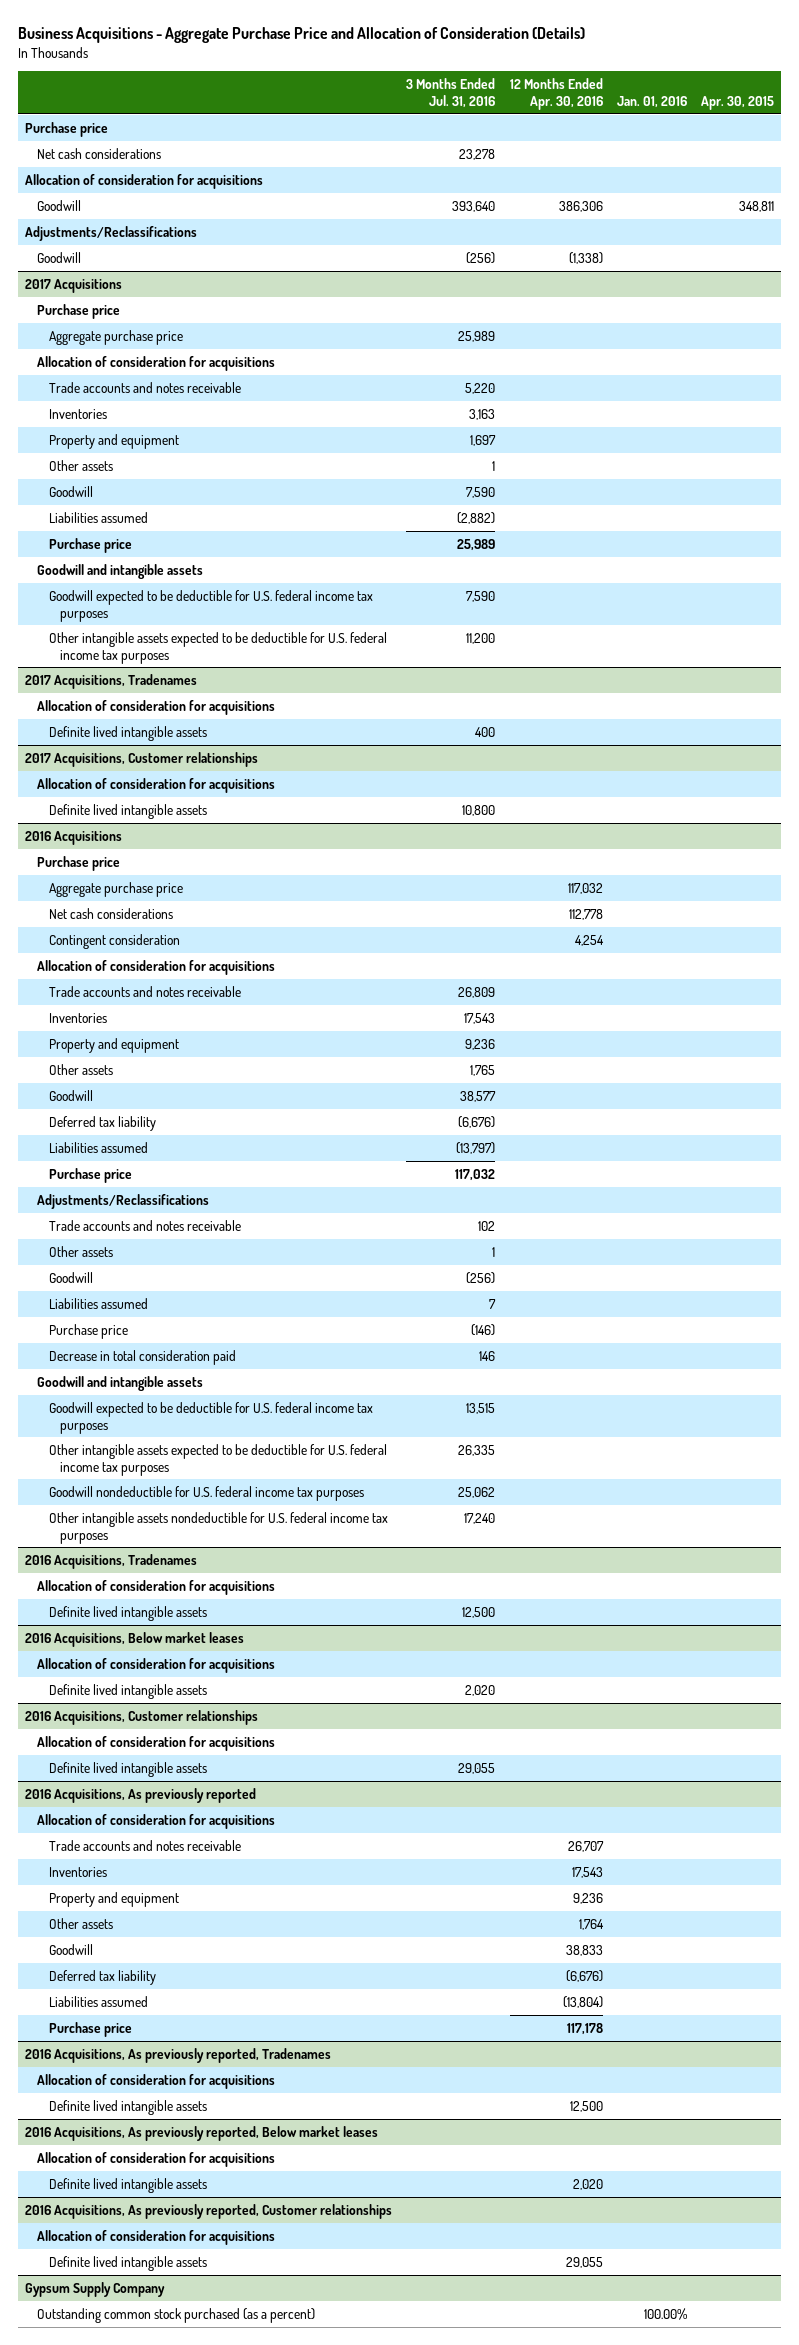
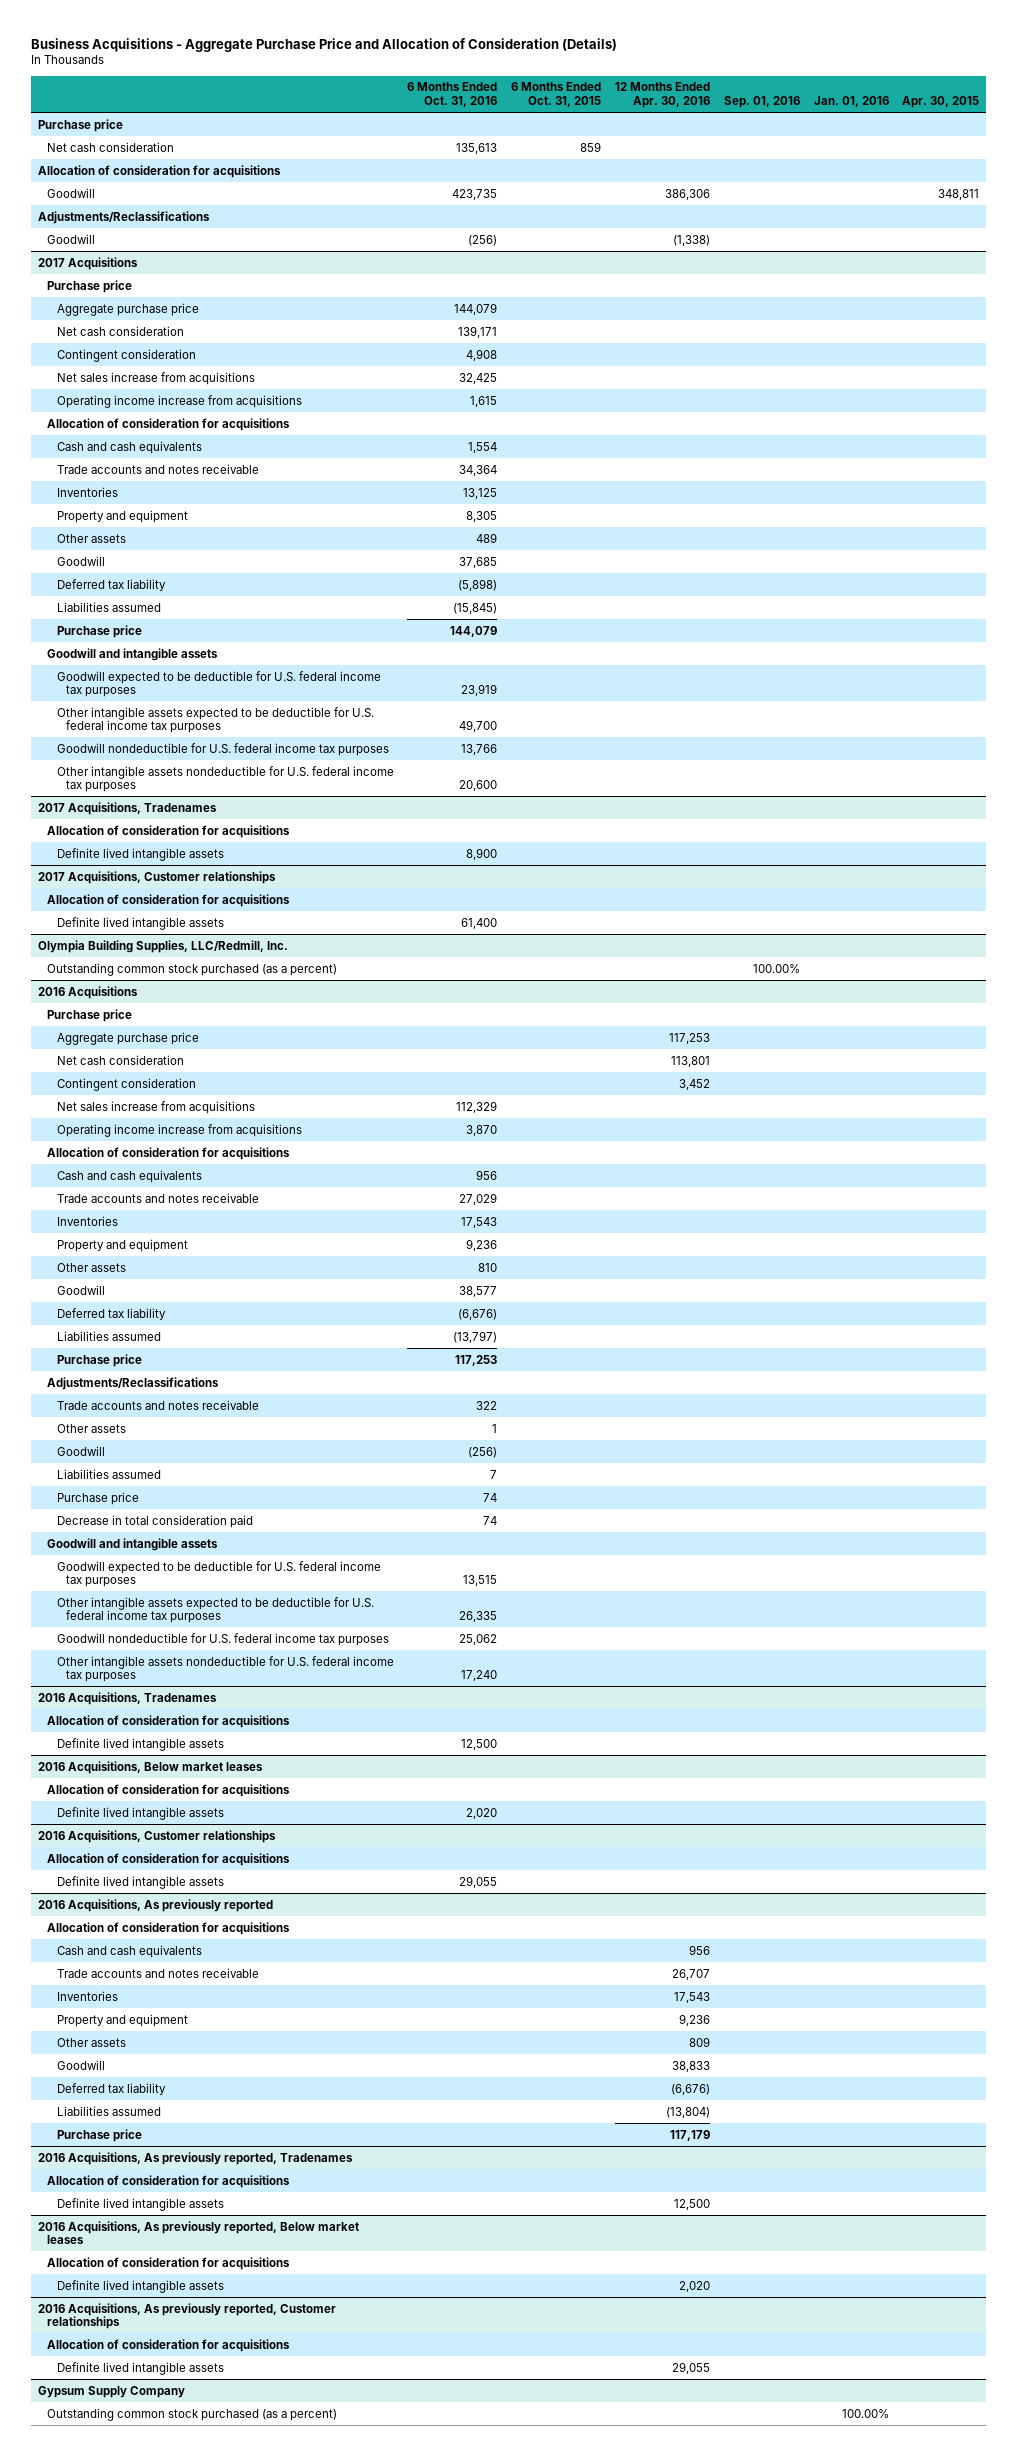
[406,78,496,108] 3 Months Ended Jul. 31, 2016 -> none
none -> [407,82,498,108] 6 Months Ended Oct. 31, 2016
none -> [511,82,602,108] 6 Months Ended Oct. 31, 2015
none -> [723,96,800,109] Sep. 01, 2016
[36,147,161,159] Net cash considerations -> [47,141,175,152] Net cash consideration
none -> [56,325,184,336] Net cash consideration
none -> [56,348,196,362] Contingent consideration
none -> [56,371,255,385] Net sales increase from acquisitions
none -> [56,394,302,408] Operating income increase from acquisitions
none -> [56,440,202,454] Cash and cash equivalents
none -> [56,578,166,591] Deferred tax liability
none -> [56,742,389,756] Goodwill nondeductible for U.S. federal income tax purposes
none -> [56,765,394,793] Other intangible assets nondeductible for U.S. federal income tax purposes
none -> [38,939,289,953] Olympia Building Supplies, LLC/Redmill, Inc.
none -> [47,962,338,976] Outstanding common stock purchased (as a percent)
[567,882,603,894] 117,032 -> [668,1032,710,1044] 117,253
[48,907,173,919] Net cash considerations -> [56,1054,184,1065] Net cash consideration
[568,908,603,920] 112,778 -> [670,1055,710,1067] 113,801
[574,934,604,946] 4,254 -> [678,1078,710,1090] 3,452
none -> [56,1100,255,1114] Net sales increase from acquisitions
none -> [56,1123,302,1137] Operating income increase from acquisitions
none -> [56,1169,202,1183] Cash and cash equivalents
none -> [56,1944,202,1958] Cash and cash equivalents
[578,1918,604,1930] 1,764 -> [688,2036,710,2047] 809
[566,2022,603,2035] 117,178 -> [669,2129,710,2141] 117,179

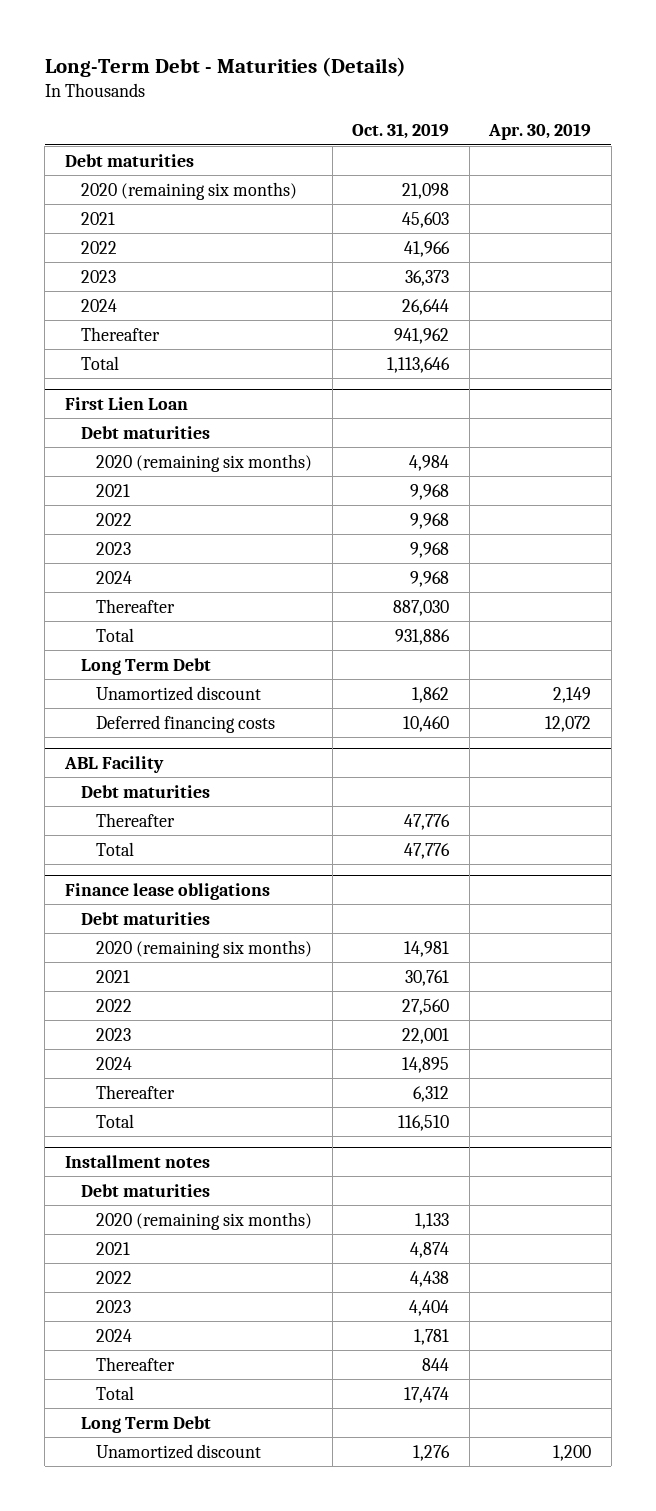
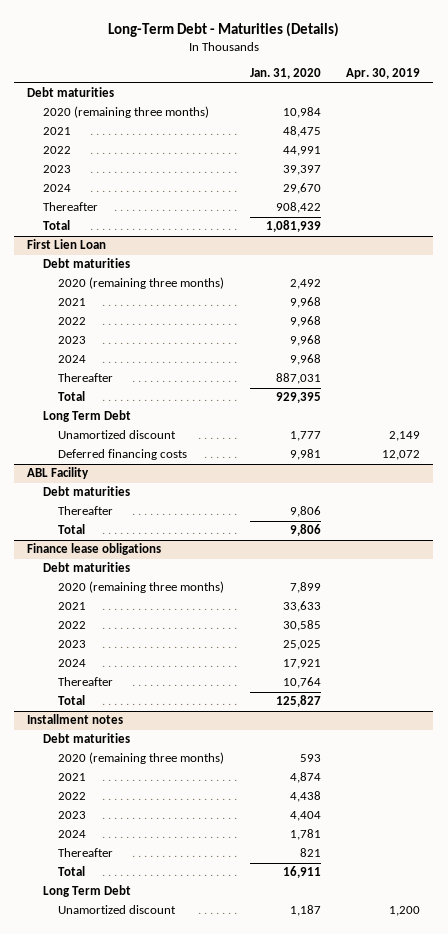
[352,123,450,140] Oct. 31, 2019 -> none
none -> [249,68,321,80] Jan. 31, 2020
[80,181,297,200] 2020 (remaining six months) -> [42,106,209,119] 2020 (remaining three months)
[96,453,313,472] 2020 (remaining six months) -> [57,277,224,290] 2020 (remaining three months)
[96,939,313,958] 2020 (remaining six months) -> [57,581,224,594] 2020 (remaining three months)
[96,1211,313,1230] 2020 (remaining six months) -> [57,752,224,765] 2020 (remaining three months)

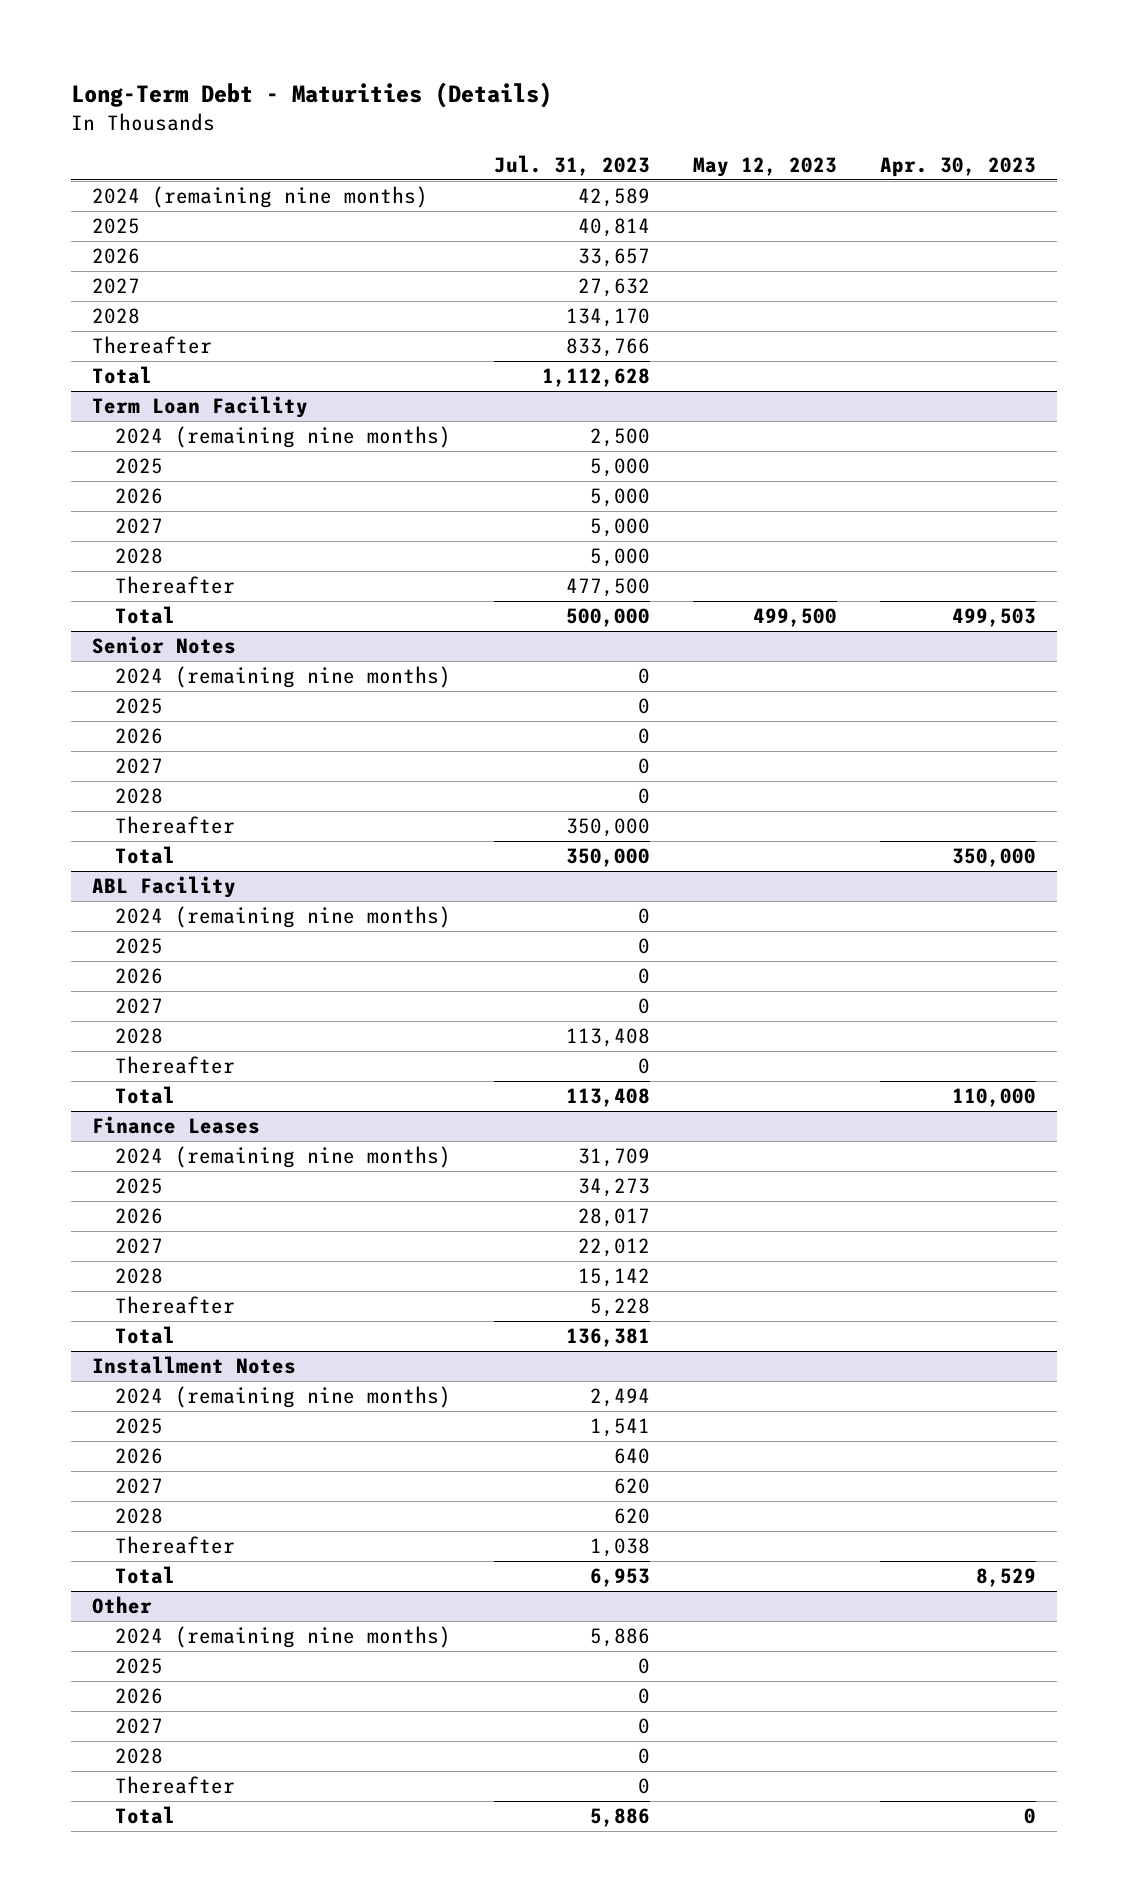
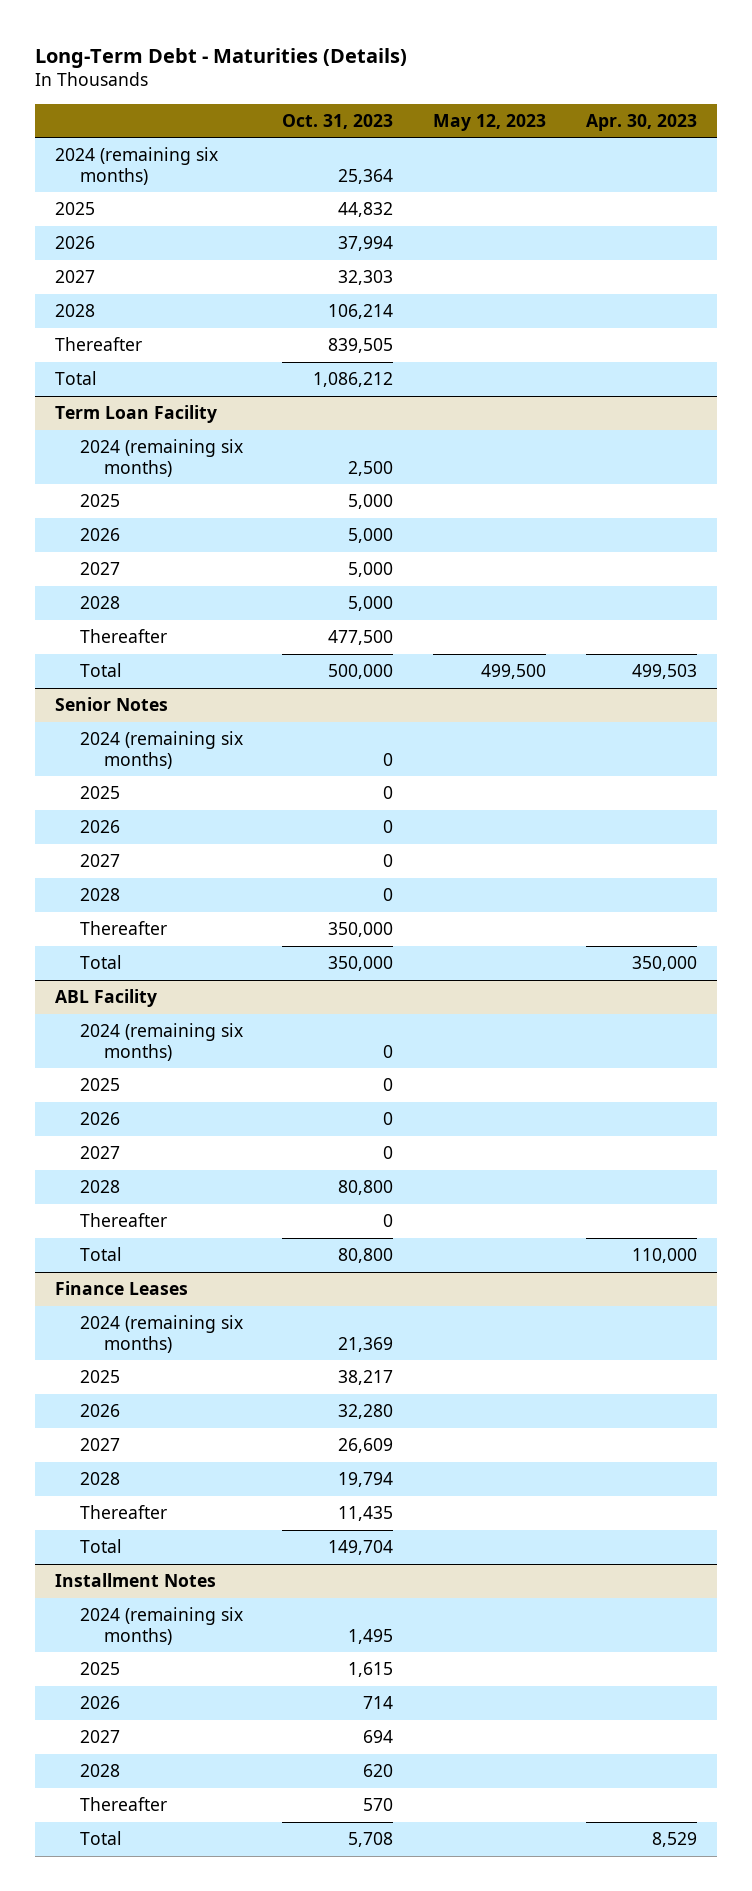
[493,155,650,177] Jul. 31, 2023 -> none
none -> [282,113,394,129] Oct. 31, 2023
[92,185,429,208] 2024 (remaining nine months) -> [55,147,219,185] 2024 (remaining six months)
[114,425,451,448] 2024 (remaining nine months) -> [79,439,243,477] 2024 (remaining six months)
[114,665,451,688] 2024 (remaining nine months) -> [79,731,243,769] 2024 (remaining six months)
[114,905,451,928] 2024 (remaining nine months) -> [79,1023,243,1061] 2024 (remaining six months)
[114,1145,451,1168] 2024 (remaining nine months) -> [79,1315,243,1353] 2024 (remaining six months)
[114,1385,451,1408] 2024 (remaining nine months) -> [79,1607,243,1645] 2024 (remaining six months)
[92,1595,153,1614] Other -> none
[114,1625,451,1648] 2024 (remaining nine months) -> none
[114,1657,163,1674] 2025 -> none
[114,1687,163,1704] 2026 -> none
[114,1717,163,1734] 2027 -> none
[114,1747,163,1764] 2028 -> none
[114,1775,235,1794] Thereafter -> none
[114,1805,175,1824] Total -> none

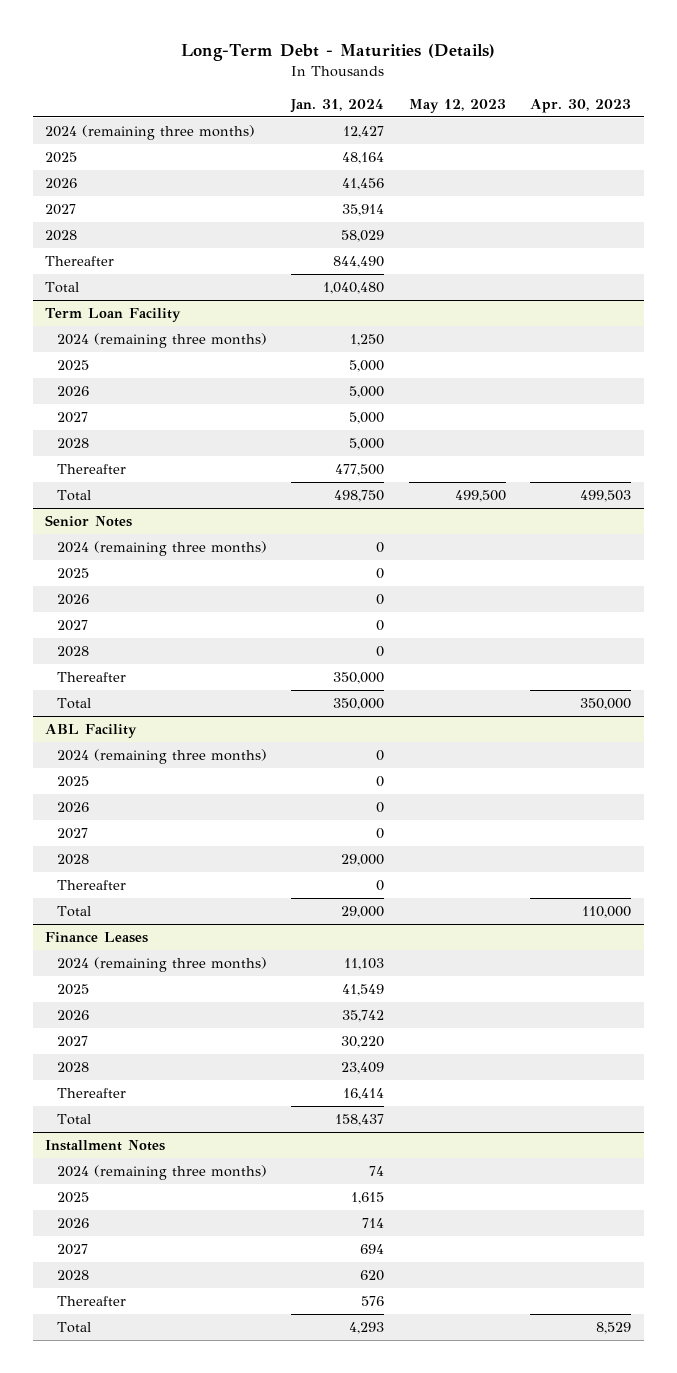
[282,113,394,129] Oct. 31, 2023 -> none
none -> [290,98,385,113] Jan. 31, 2024
[55,147,219,185] 2024 (remaining six months) -> [45,125,256,141] 2024 (remaining three months)
[79,439,243,477] 2024 (remaining six months) -> [56,333,267,349] 2024 (remaining three months)
[79,731,243,769] 2024 (remaining six months) -> [56,541,267,557] 2024 (remaining three months)
[79,1023,243,1061] 2024 (remaining six months) -> [56,749,267,765] 2024 (remaining three months)
[79,1315,243,1353] 2024 (remaining six months) -> [56,957,267,973] 2024 (remaining three months)
[79,1607,243,1645] 2024 (remaining six months) -> [56,1165,267,1181] 2024 (remaining three months)

